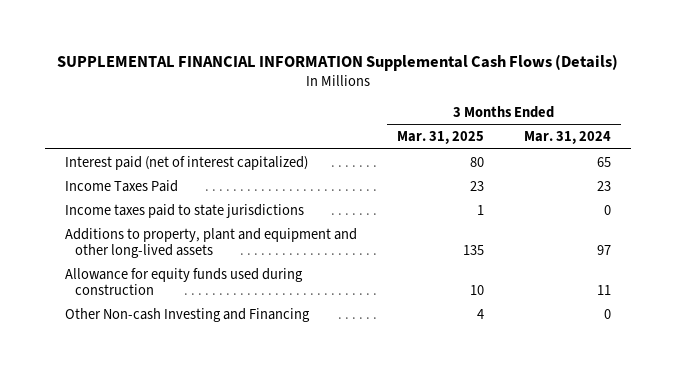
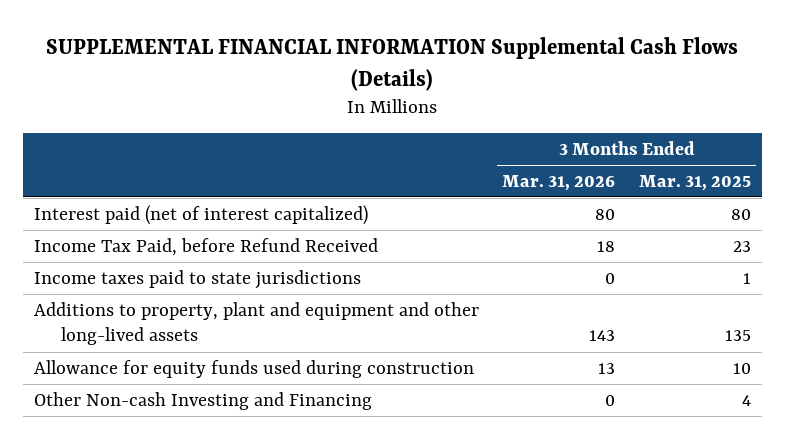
[524,131,612,145] Mar. 31, 2024 -> none
none -> [502,174,616,191] Mar. 31, 2026
[65,179,179,192] Income Taxes Paid -> [34,237,379,256] Income Tax Paid, before Refund Received

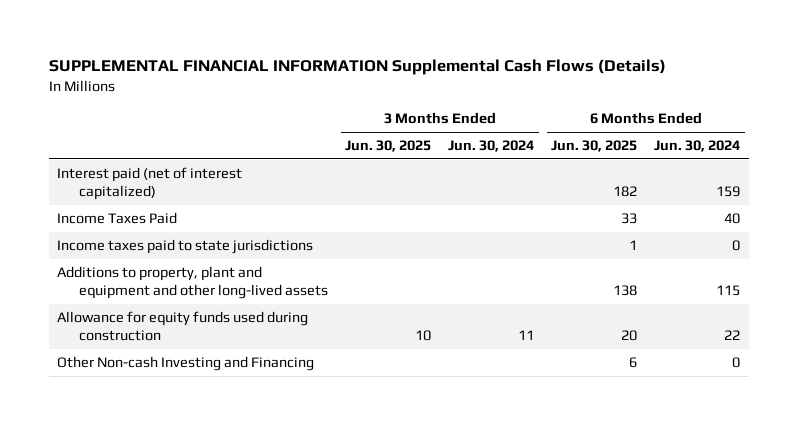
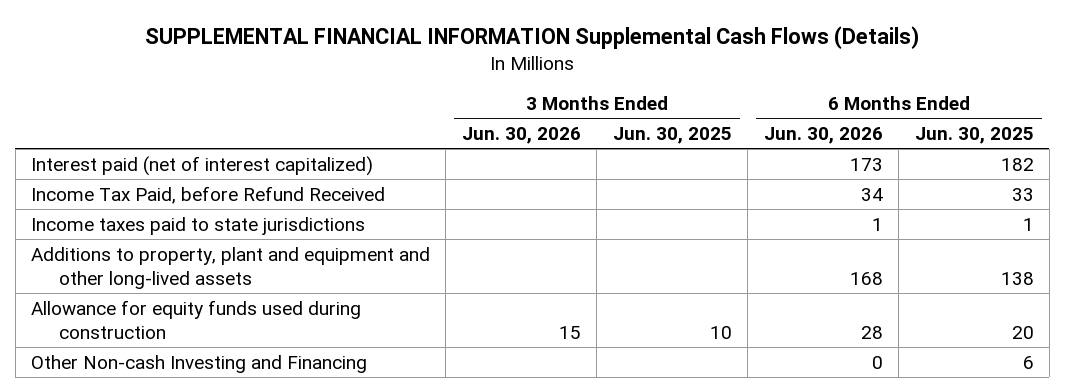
[448,140,535,153] Jun. 30, 2024 -> none
[654,140,741,153] Jun. 30, 2024 -> none
none -> [461,126,581,144] Jun. 30, 2026
none -> [763,126,883,144] Jun. 30, 2026
[57,212,178,225] Income Taxes Paid -> [31,185,386,204] Income Tax Paid, before Refund Received

